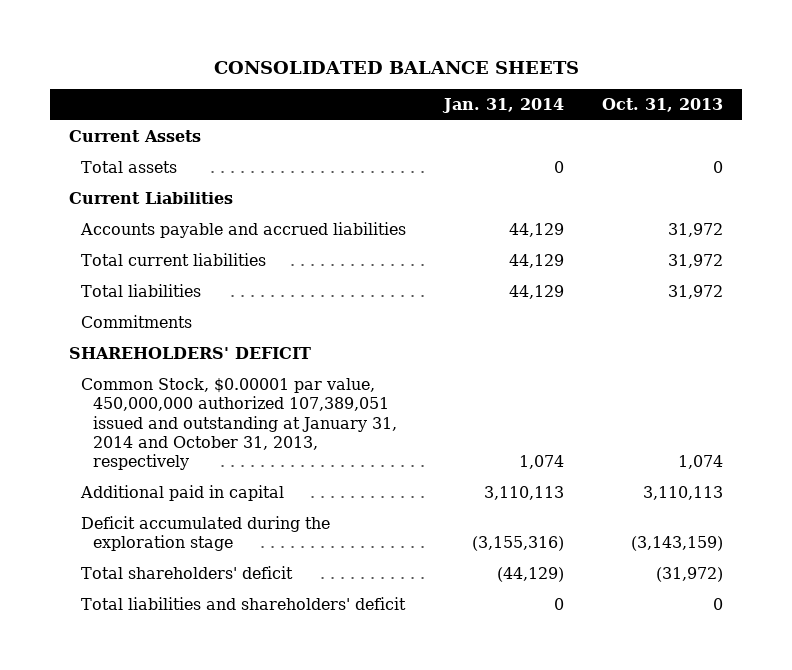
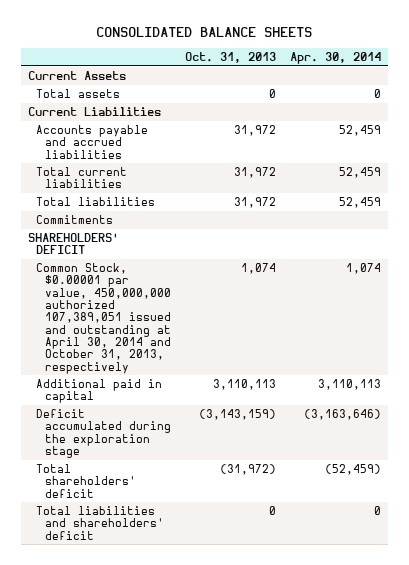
[442,98,565,114] Jan. 31, 2014 -> none
none -> [290,51,382,64] Apr. 30, 2014
[81,377,398,471] Common Stock, $0.00001 par value, 450,000,000 authorized 107,389,051 issued and outstanding at January 31, 2014 and October 31, 2013, respectively -> [36,262,172,374] Common Stock, $0.00001 par value, 450,000,000 authorized 107,389,051 issued and outstanding at April 30, 2014 and October 31, 2013, respectively

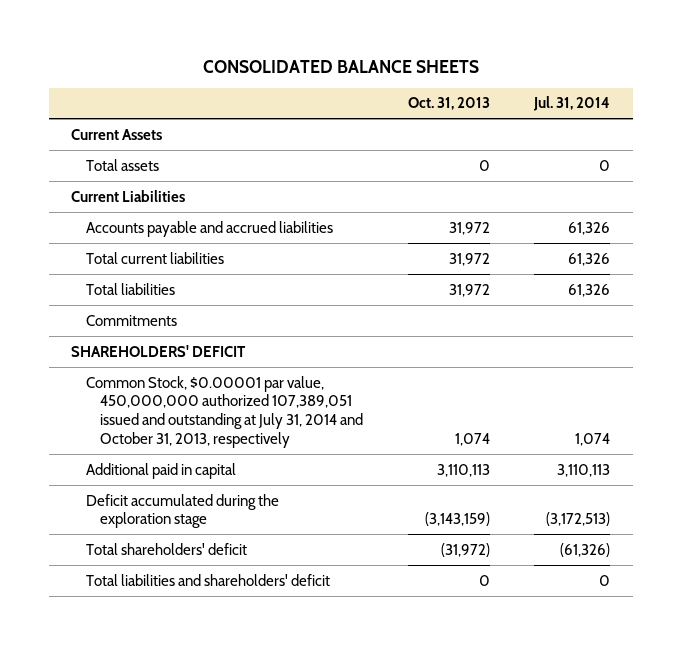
[290,51,382,64] Apr. 30, 2014 -> none
none -> [533,96,611,112] Jul. 31, 2014
[36,262,172,374] Common Stock, $0.00001 par value, 450,000,000 authorized 107,389,051 issued and outstanding at April 30, 2014 and October 31, 2013, respectively -> [85,375,364,449] Common Stock, $0.00001 par value, 450,000,000 authorized 107,389,051 issued and outstanding at July 31, 2014 and October 31, 2013, respectively

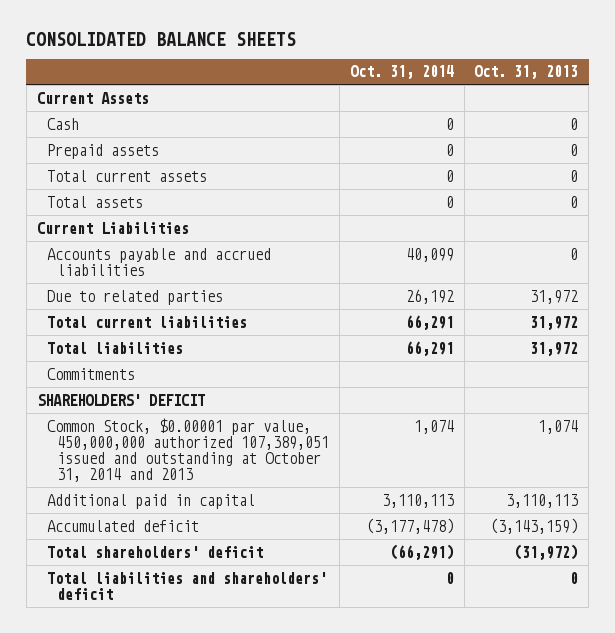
[533,96,611,112] Jul. 31, 2014 -> none
none -> [349,65,454,80] Oct. 31, 2014
none -> [46,117,79,130] Cash
none -> [46,143,159,159] Prepaid assets
none -> [46,169,207,182] Total current assets
[448,221,490,235] 31,972 -> [570,247,579,260] 0
none -> [46,289,223,305] Due to related parties
[85,375,364,449] Common Stock, $0.00001 par value, 450,000,000 authorized 107,389,051 issued and outstanding at July 31, 2014 and October 31, 2013, respectively -> [46,417,330,482] Common Stock, $0.00001 par value, 450,000,000 authorized 107,389,051 issued and outstanding at October 31, 2014 and 2013
[85,493,279,529] Deficit accumulated during the exploration stage -> [46,519,199,532] Accumulated deficit

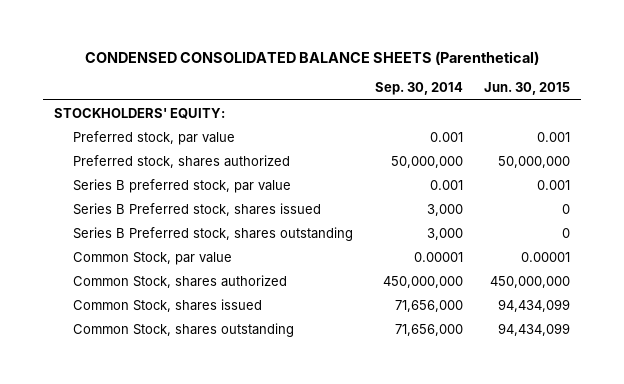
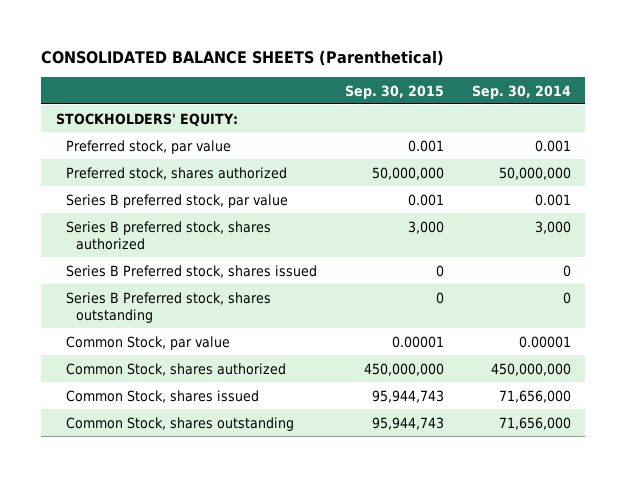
[85,50,540,65] CONDENSED CONSOLIDATED BALANCE SHEETS (Parenthetical) -> [41,50,445,67] CONSOLIDATED BALANCE SHEETS (Parenthetical)
[484,82,571,96] Jun. 30, 2015 -> none
none -> [345,84,445,99] Sep. 30, 2015
none -> [65,220,271,250] Series B preferred stock, shares authorized
[426,203,463,216] 3,000 -> [563,264,572,277] 0
[426,227,463,240] 3,000 -> [563,291,572,304] 0

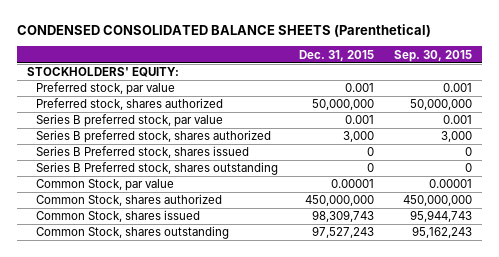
[41,50,445,67] CONSOLIDATED BALANCE SHEETS (Parenthetical) -> [17,23,432,37] CONDENSED CONSOLIDATED BALANCE SHEETS (Parenthetical)
[472,84,572,99] Sep. 30, 2014 -> none
none -> [298,49,374,61] Dec. 31, 2015
[372,416,445,430] 95,944,743 -> [411,226,472,239] 95,162,243

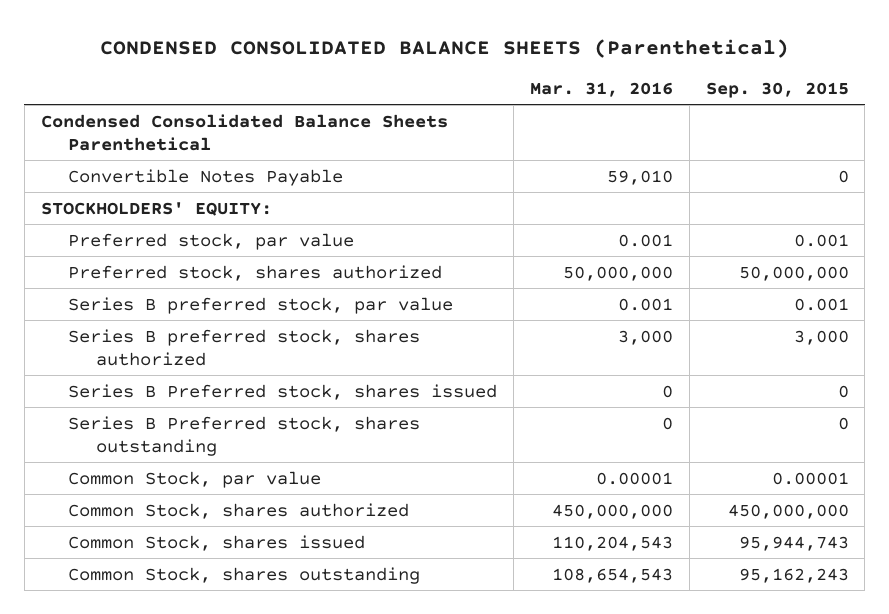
[298,49,374,61] Dec. 31, 2015 -> none
none -> [529,81,673,97] Mar. 31, 2016
none -> [40,113,448,151] Condensed Consolidated Balance Sheets Parenthetical
none -> [68,168,344,186] Convertible Notes Payable

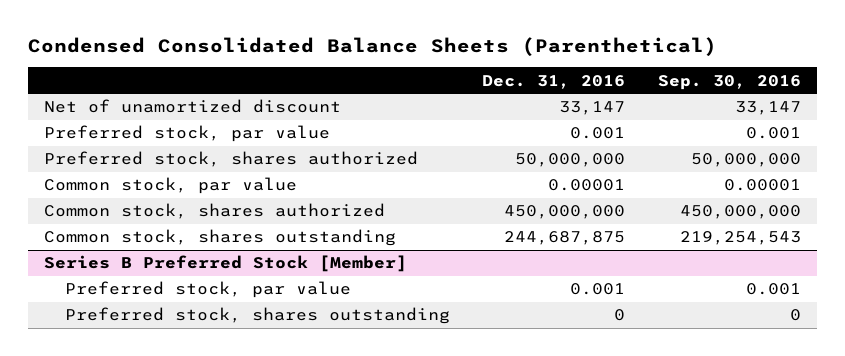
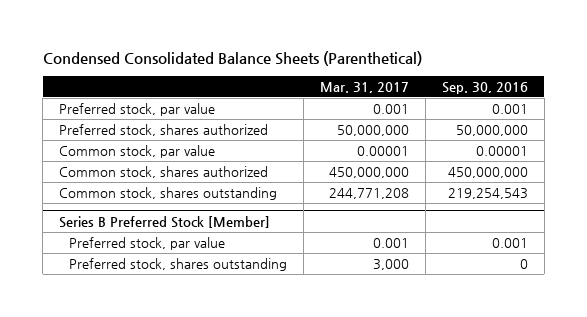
[482,74,626,89] Dec. 31, 2016 -> none
none -> [319,81,409,93] Mar. 31, 2017
[43,99,341,114] Net of unamortized discount -> none

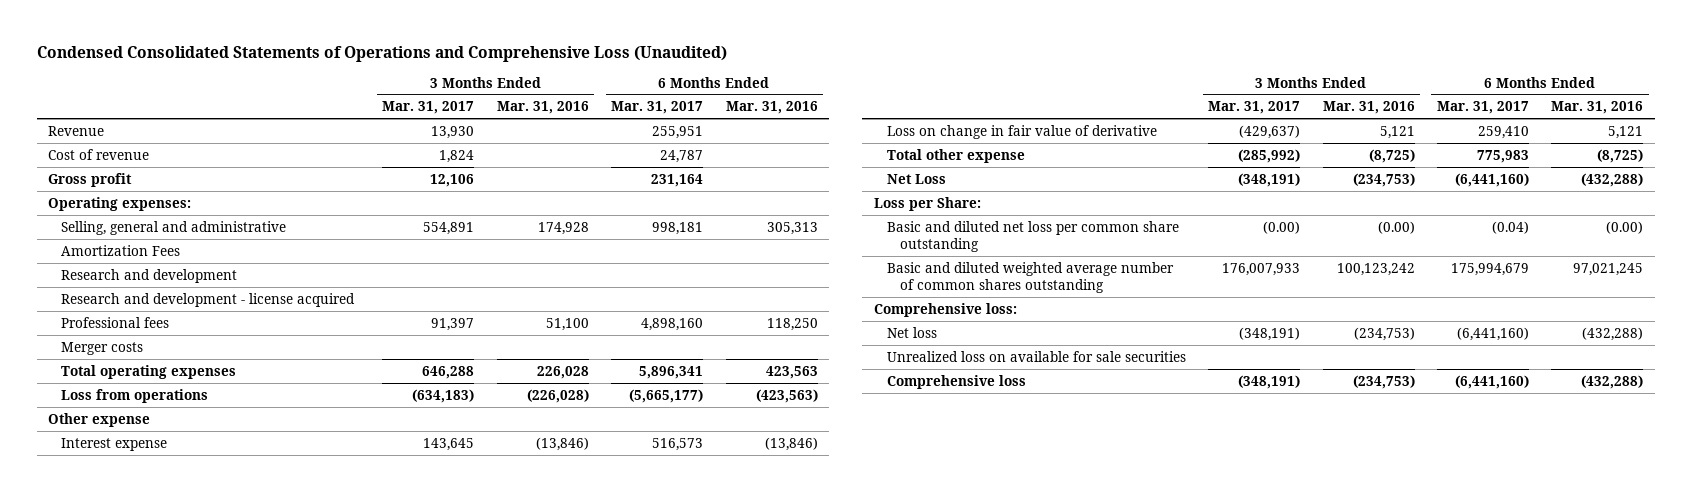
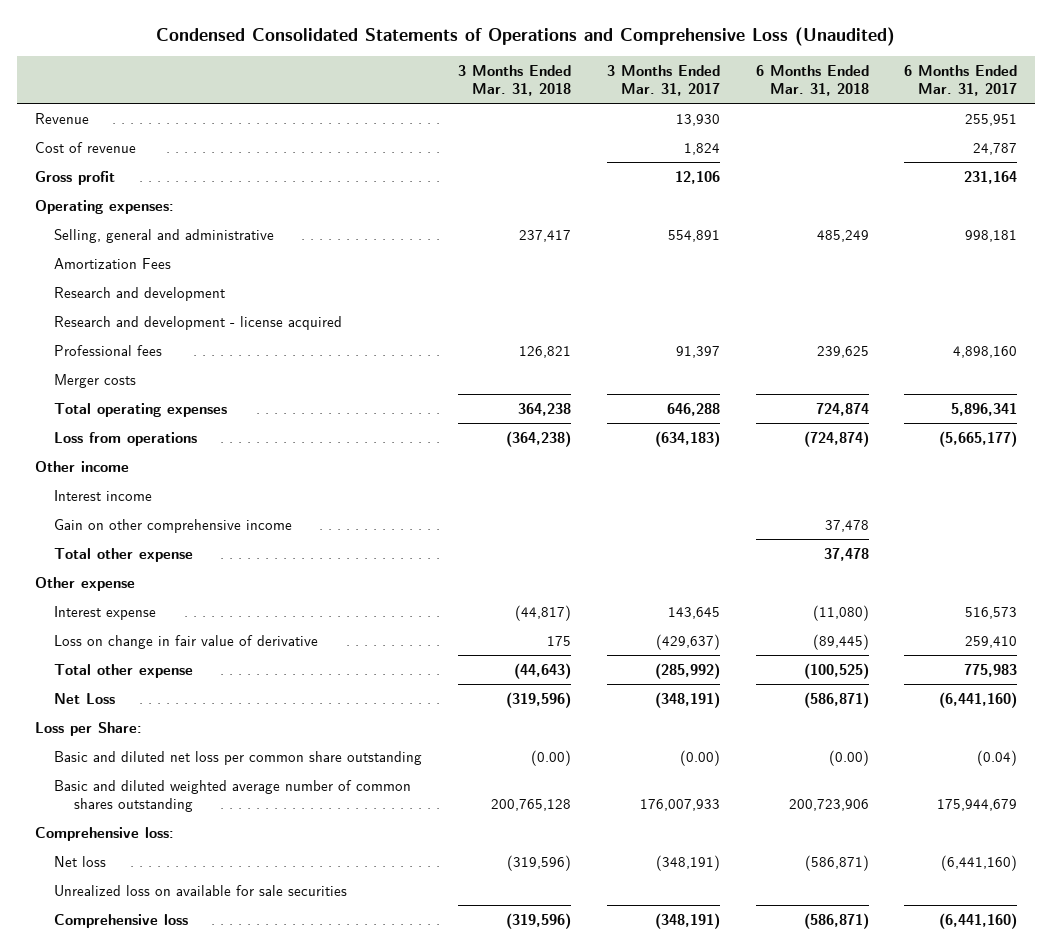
[496,101,589,115] Mar. 31, 2016 -> none
[725,101,818,115] Mar. 31, 2016 -> none
none -> [458,64,572,96] 3 Months Ended Mar. 31, 2018
none -> [755,64,869,96] 6 Months Ended Mar. 31, 2018
none -> [34,461,129,473] Other income
none -> [54,490,153,502] Interest income
none -> [54,519,293,534] Gain on other comprehensive income
none -> [54,548,194,563] Total other expense
[1450,262,1529,276] 175,994,679 -> [937,799,1018,812] 175,944,679

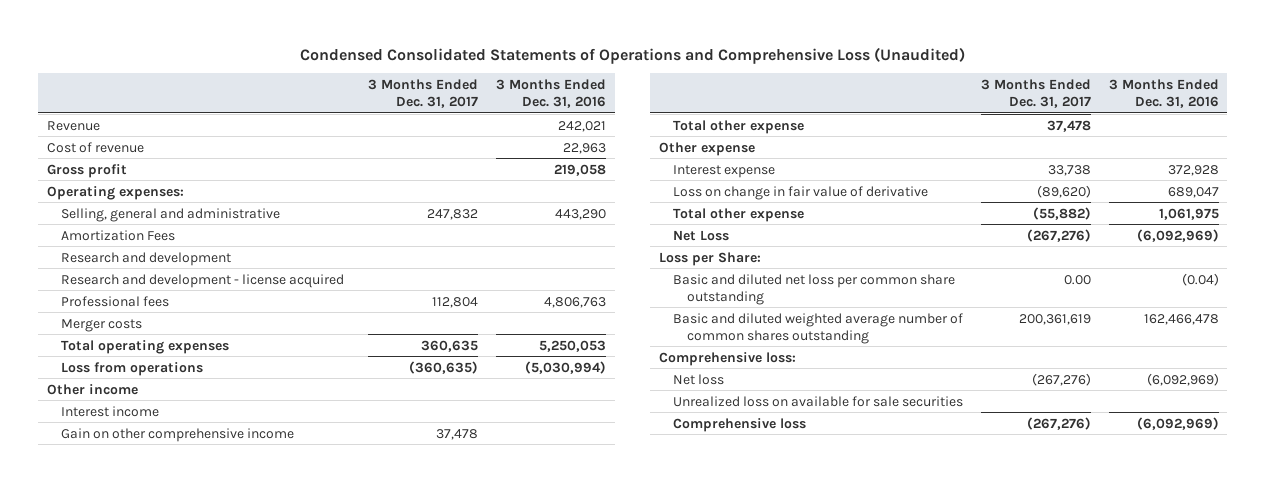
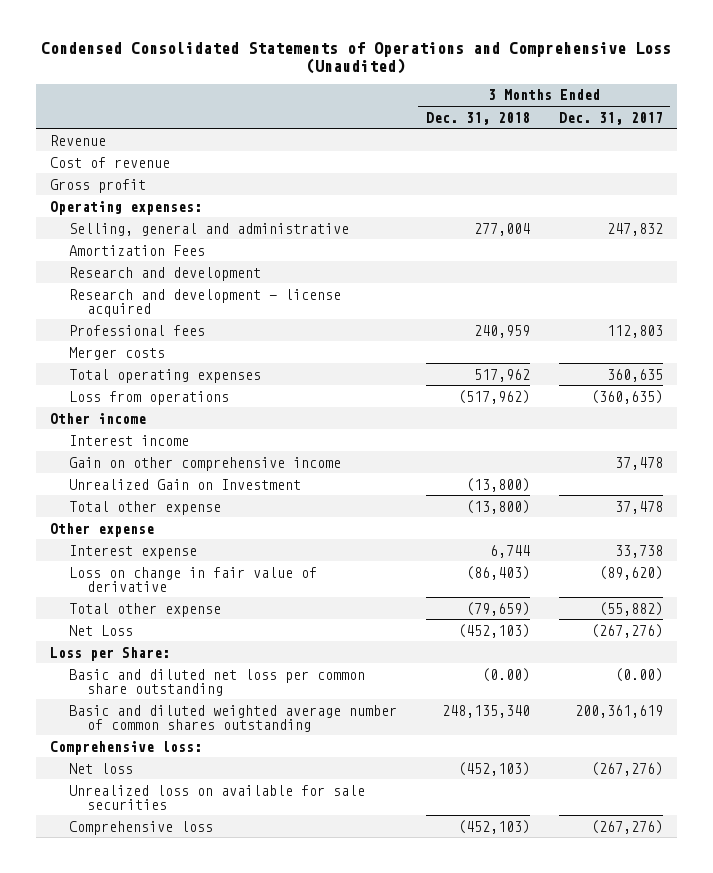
[496,78,607,109] 3 Months Ended Dec. 31, 2016 -> none
none -> [425,111,530,125] Dec. 31, 2018
[432,296,479,308] 112,804 -> [606,324,663,338] 112,803
none -> [68,478,301,490] Unrealized Gain on Investment
[1063,274,1091,285] 0.00 -> [614,667,663,682] (0.00)

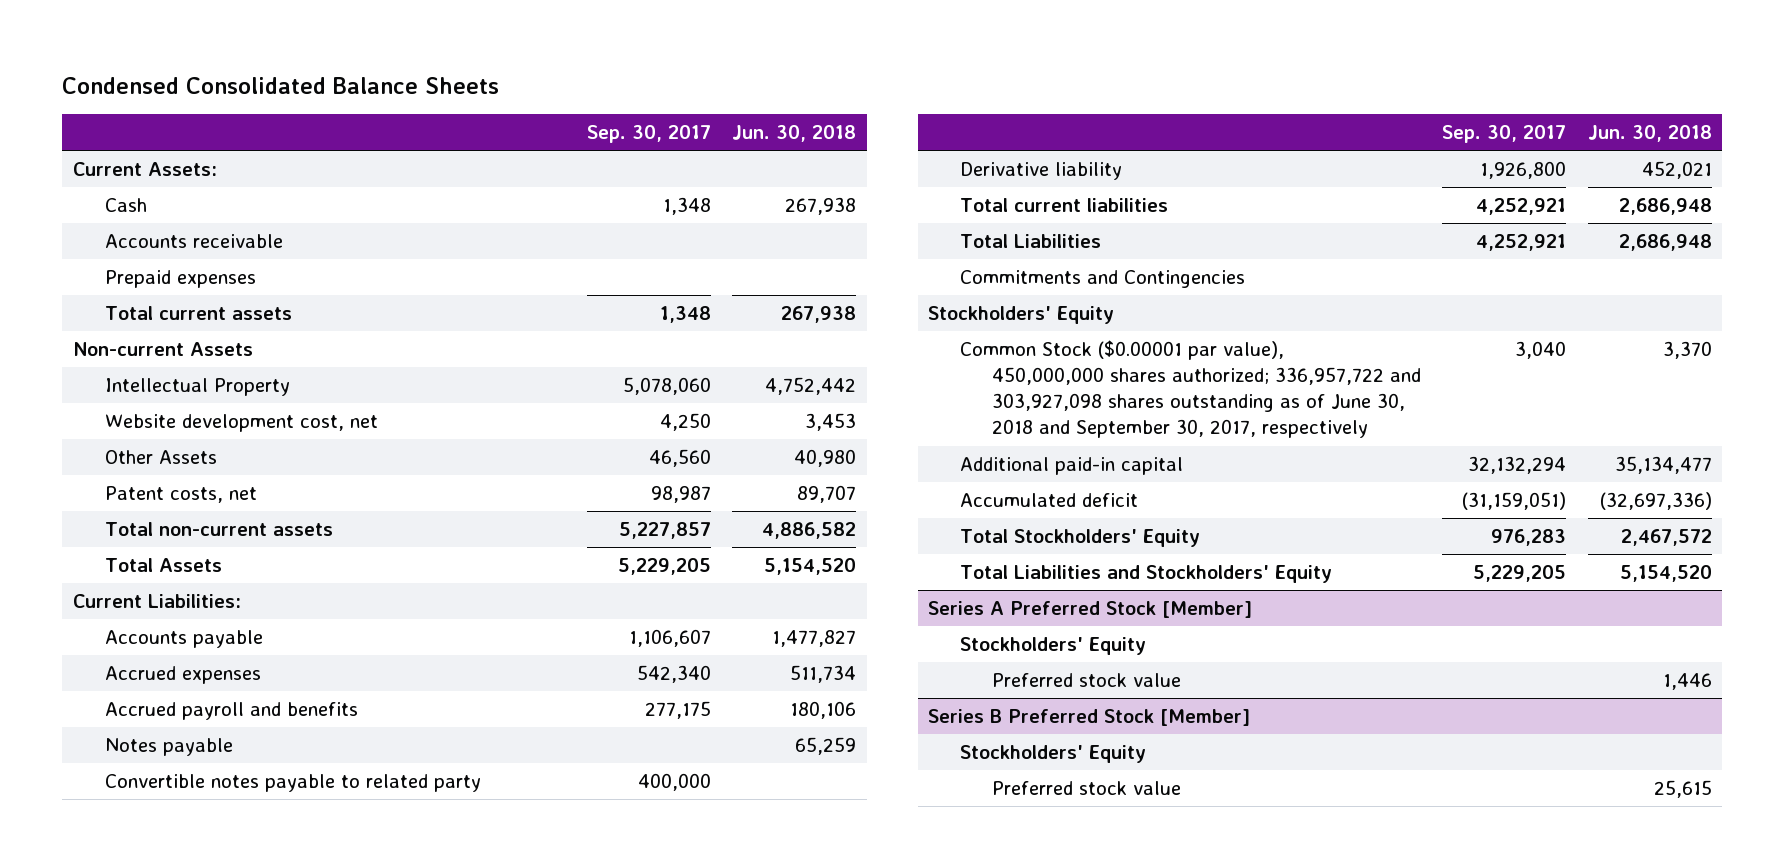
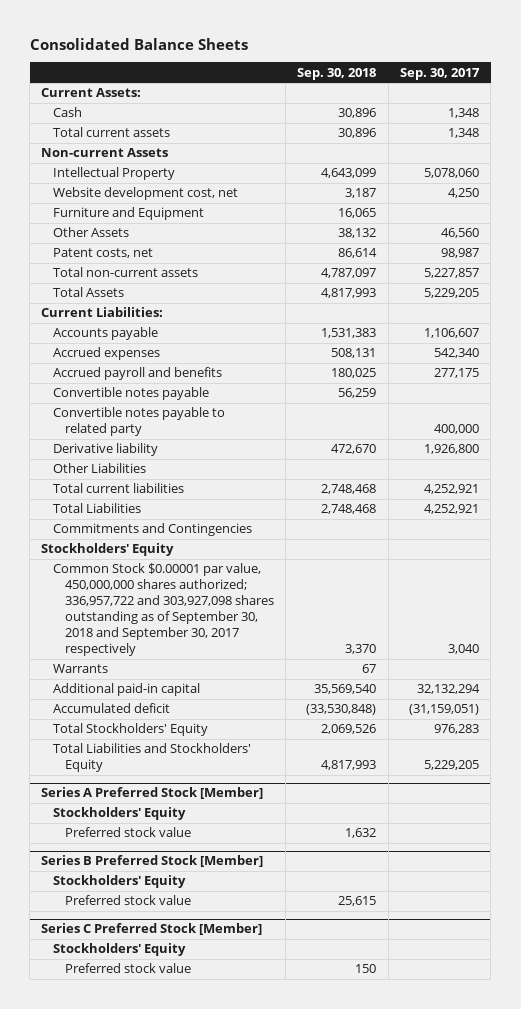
[62,76,500,94] Condensed Consolidated Balance Sheets -> [29,37,248,50] Consolidated Balance Sheets
[732,124,857,142] Jun. 30, 2018 -> none
none -> [297,67,377,80] Sep. 30, 2018
[104,233,283,248] Accounts receivable -> none
[104,269,256,288] Prepaid expenses -> none
none -> [53,207,205,221] Furniture and Equipment
[104,737,233,756] Notes payable -> [53,387,210,401] Convertible notes payable
none -> [53,463,147,474] Other Liabilities
[960,339,1422,439] Common Stock ($0.00001 par value), 450,000,000 shares authorized; 336,957,722 and 303,927,098 shares outstanding as of June 30, 2018 and September 30, 2017, respectively -> [53,563,274,657] Common Stock $0.00001 par value, 450,000,000 shares authorized; 336,957,722 and 303,927,098 shares outstanding as of September 30, 2018 and September 30, 2017 respectively
none -> [53,664,109,674] Warrants
none -> [41,923,263,936] Series C Preferred Stock [Member]
none -> [53,943,187,957] Stockholders' Equity
none -> [64,963,191,974] Preferred stock value

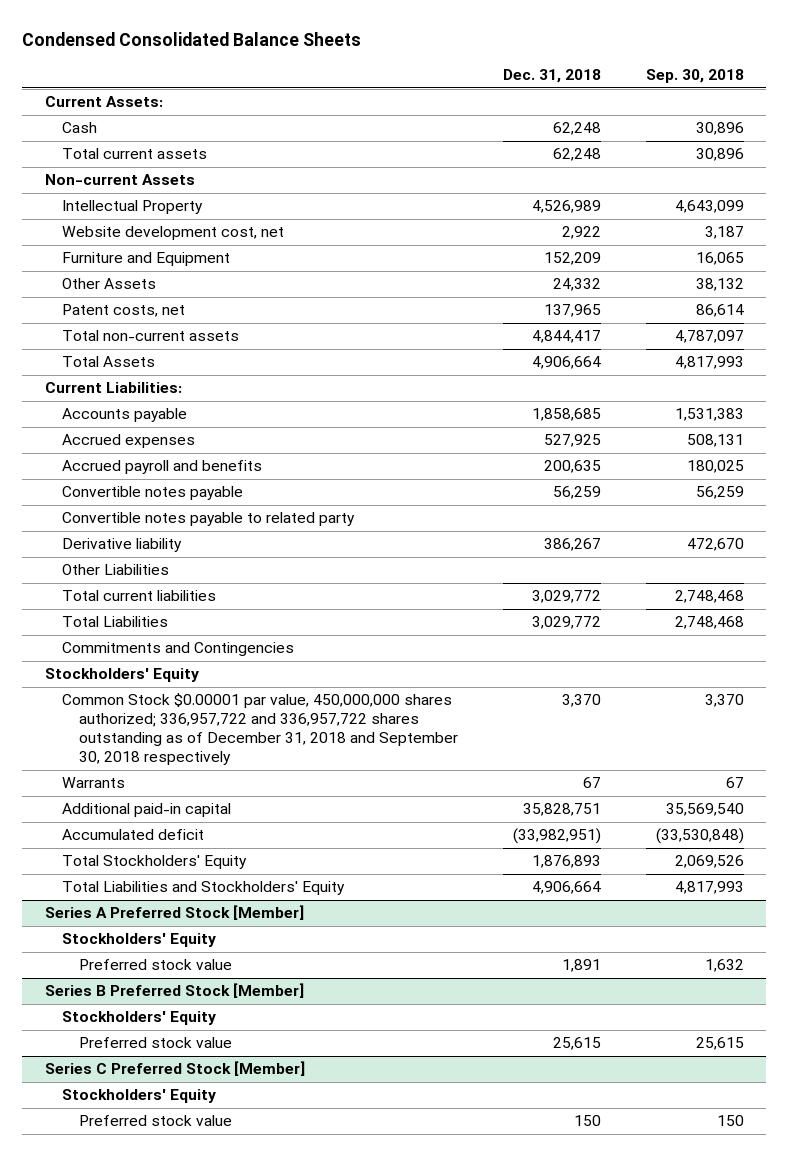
[29,37,248,50] Consolidated Balance Sheets -> [22,32,362,47] Condensed Consolidated Balance Sheets
[400,67,481,80] Sep. 30, 2017 -> none
none -> [502,69,601,84] Dec. 31, 2018
[53,563,274,657] Common Stock $0.00001 par value, 450,000,000 shares authorized; 336,957,722 and 303,927,098 shares outstanding as of September 30, 2018 and September 30, 2017 respectively -> [62,693,459,766] Common Stock $0.00001 par value, 450,000,000 shares authorized; 336,957,722 and 336,957,722 shares outstanding as of December 31, 2018 and September 30, 2018 respectively

